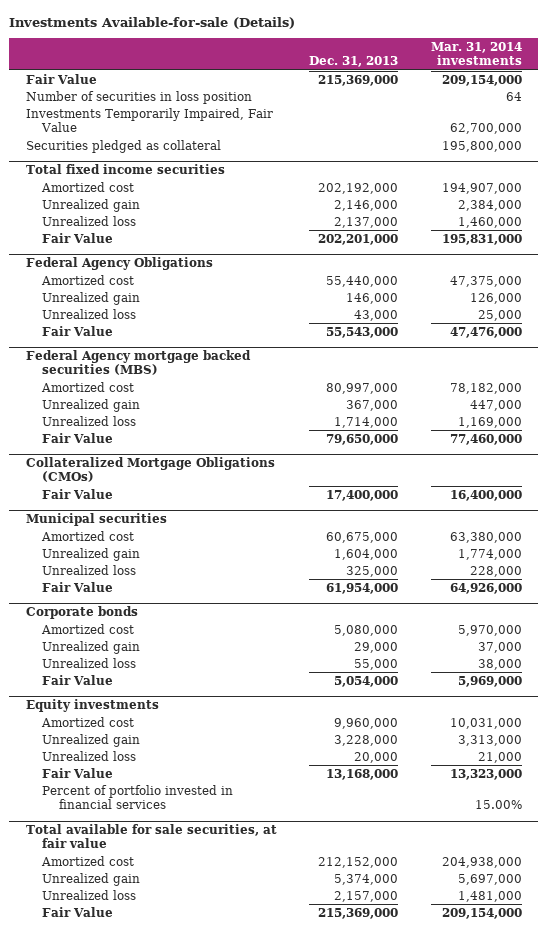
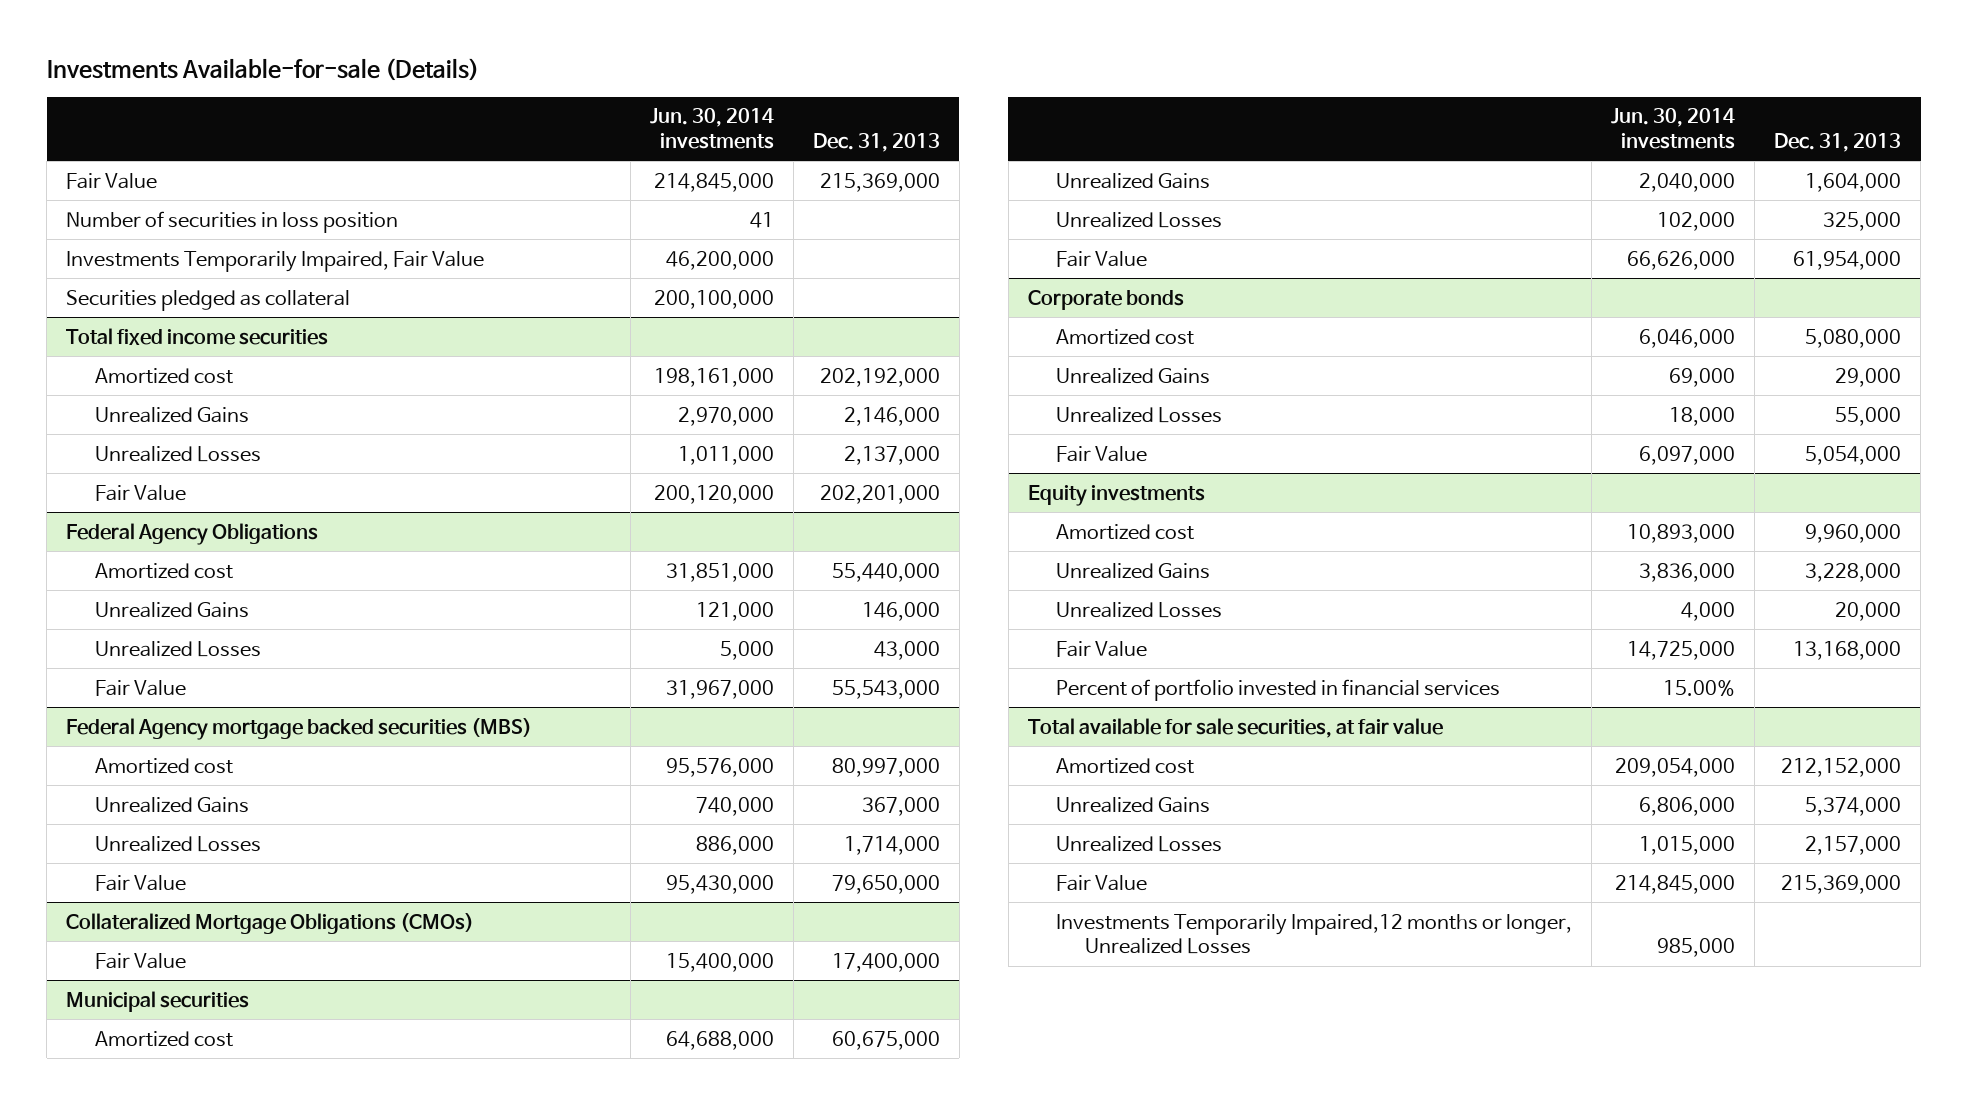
[430,41,522,66] Mar. 31, 2014 investments -> none
none -> [649,108,774,149] Jun. 30, 2014 investments
[42,198,141,212] Unrealized gain -> [94,406,249,423] Unrealized Gains
[42,215,137,226] Unrealized loss -> [94,445,261,462] Unrealized Losses
[42,291,141,305] Unrealized gain -> [94,601,249,618] Unrealized Gains
[42,308,137,319] Unrealized loss -> [94,640,261,657] Unrealized Losses
[42,398,141,412] Unrealized gain -> [94,796,249,813] Unrealized Gains
[42,415,137,426] Unrealized loss -> [94,835,261,852] Unrealized Losses
[42,547,141,561] Unrealized gain -> [1056,172,1211,189] Unrealized Gains
[42,564,137,575] Unrealized loss -> [1056,211,1223,228] Unrealized Losses
[42,640,141,654] Unrealized gain -> [1056,367,1211,384] Unrealized Gains
[42,657,137,668] Unrealized loss -> [1056,406,1223,423] Unrealized Losses
[42,733,141,747] Unrealized gain -> [1056,562,1211,579] Unrealized Gains
[42,750,137,761] Unrealized loss -> [1056,601,1223,618] Unrealized Losses
[42,872,141,886] Unrealized gain -> [1056,796,1211,813] Unrealized Gains
[42,889,137,900] Unrealized loss -> [1056,835,1223,852] Unrealized Losses
none -> [1056,913,1573,955] Investments Temporarily Impaired,12 months or longer, Unrealized Losses

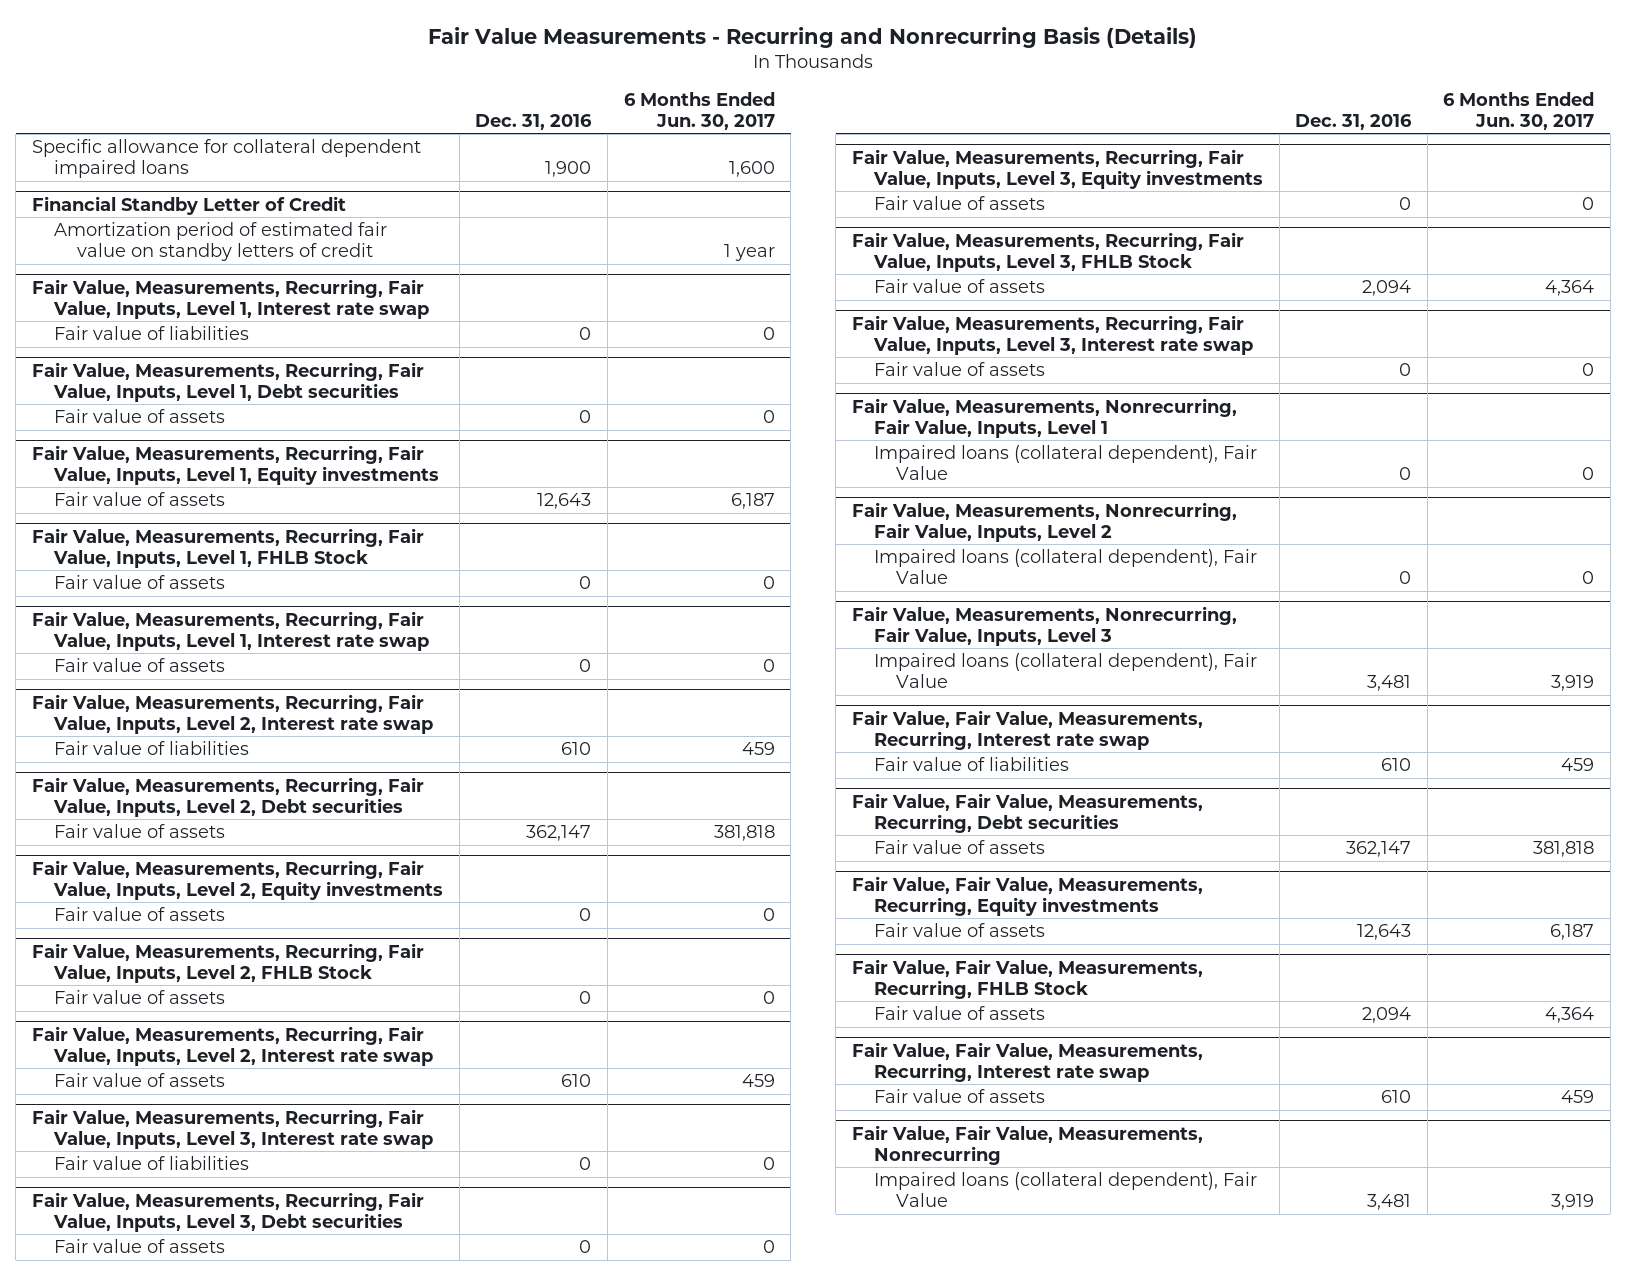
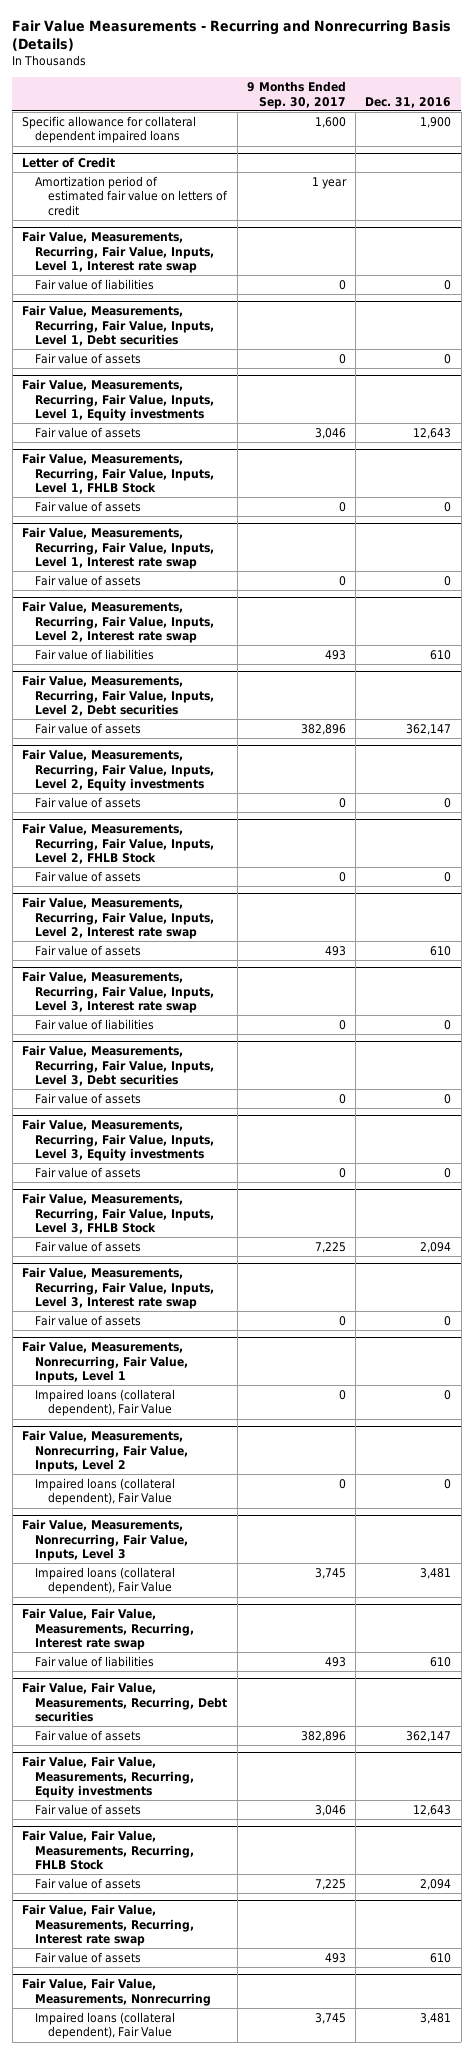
[623,91,775,130] 6 Months Ended Jun. 30, 2017 -> none
none -> [246,81,346,109] 9 Months Ended Sep. 30, 2017
[32,195,347,215] Financial Standby Letter of Credit -> [22,157,116,169] Letter of Credit
[54,222,388,262] Amortization period of estimated fair value on standby letters of credit -> [35,175,229,216] Amortization period of estimated fair value on letters of credit

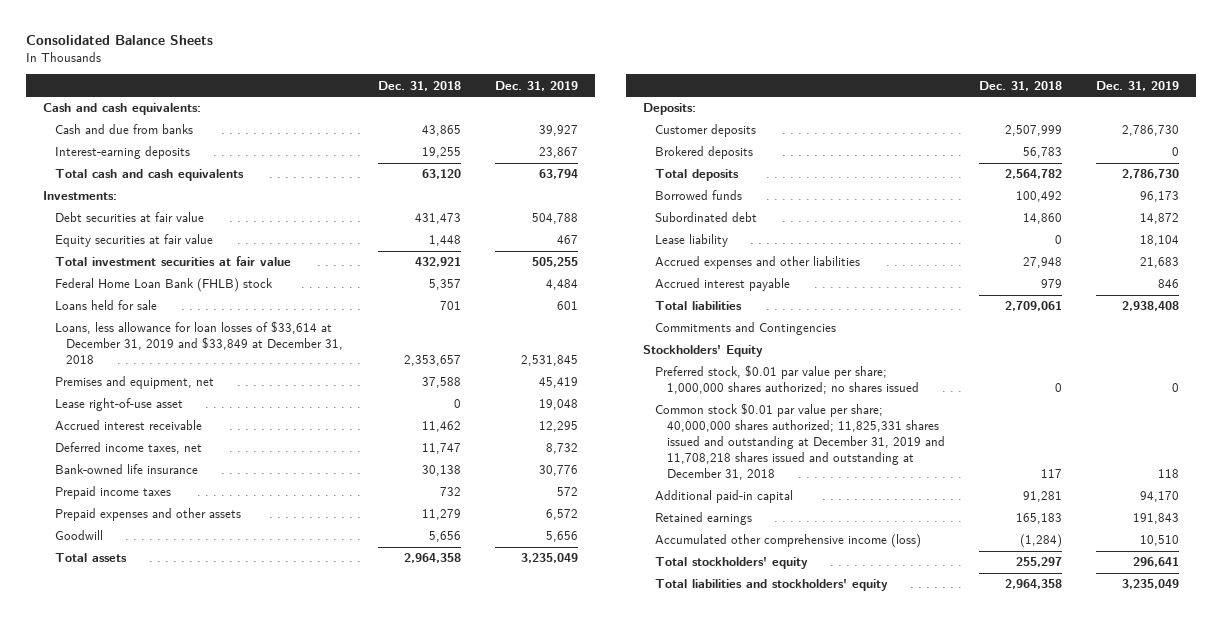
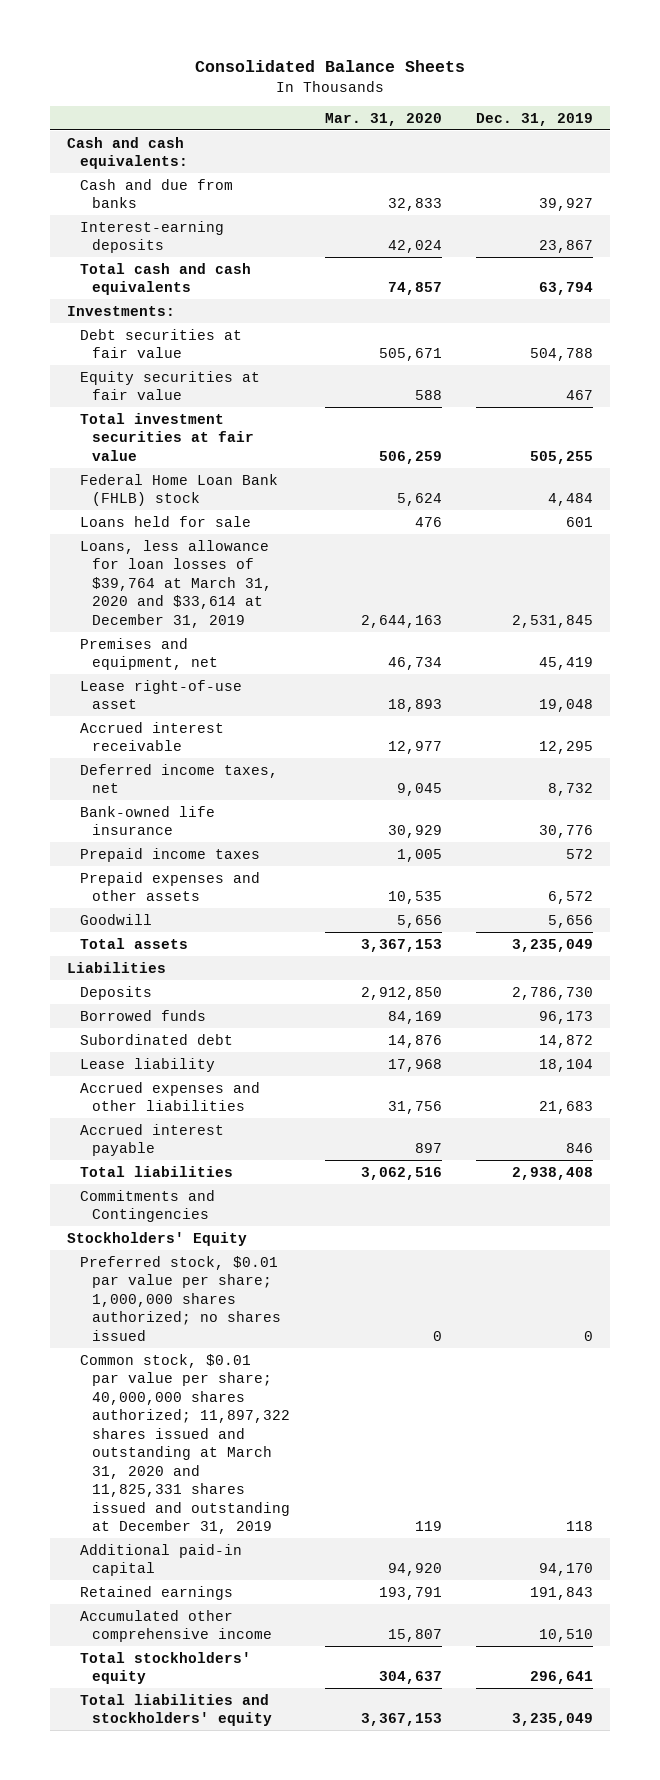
[378,80,462,91] Dec. 31, 2018 -> none
none -> [324,112,442,126] Mar. 31, 2020
[54,321,344,365] Loans, less allowance for loan losses of $33,614 at December 31, 2019 and $33,849 at December 31, 2018 -> [79,539,273,628] Loans, less allowance for loan losses of $39,764 at March 31, 2020 and $33,614 at December 31, 2019
[643,103,697,116] Deposits: -> none
[655,124,757,138] Customer deposits -> none
[655,146,754,160] Brokered deposits -> none
none -> [66,961,166,973] Liabilities
[655,169,740,182] Total deposits -> [79,985,152,1000] Deposits
[655,403,945,480] Common stock $0.01 par value per share; 40,000,000 shares authorized; 11,825,331 shares issued and outstanding at December 31, 2019 and 11,708,218 shares issued and outstanding at December 31, 2018 -> [79,1353,291,1535] Common stock, $0.01 par value per share; 40,000,000 shares authorized; 11,897,322 shares issued and outstanding at March 31, 2020 and 11,825,331 shares issued and outstanding at December 31, 2019
[655,534,922,549] Accumulated other comprehensive income (loss) -> [79,1609,273,1643] Accumulated other comprehensive income

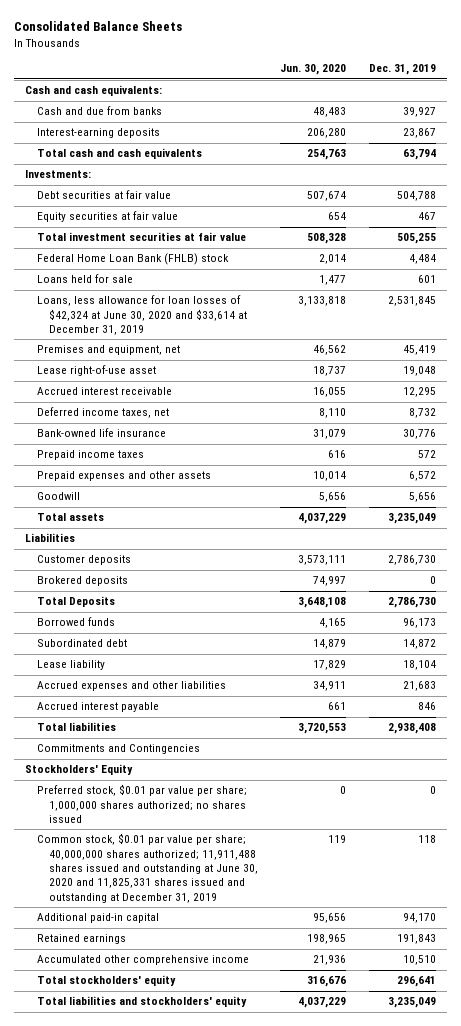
[324,112,442,126] Mar. 31, 2020 -> none
none -> [280,64,347,76] Jun. 30, 2020
[79,539,273,628] Loans, less allowance for loan losses of $39,764 at March 31, 2020 and $33,614 at December 31, 2019 -> [36,295,247,336] Loans, less allowance for loan losses of $42,324 at June 30, 2020 and $33,614 at December 31, 2019
none -> [36,555,131,566] Customer deposits
none -> [36,576,128,587] Brokered deposits
[79,985,152,1000] Deposits -> [36,596,115,608] Total Deposits
[79,1353,291,1535] Common stock, $0.01 par value per share; 40,000,000 shares authorized; 11,897,322 shares issued and outstanding at March 31, 2020 and 11,825,331 shares issued and outstanding at December 31, 2019 -> [36,833,258,903] Common stock, $0.01 par value per share; 40,000,000 shares authorized; 11,911,488 shares issued and outstanding at June 30, 2020 and 11,825,331 shares issued and outstanding at December 31, 2019

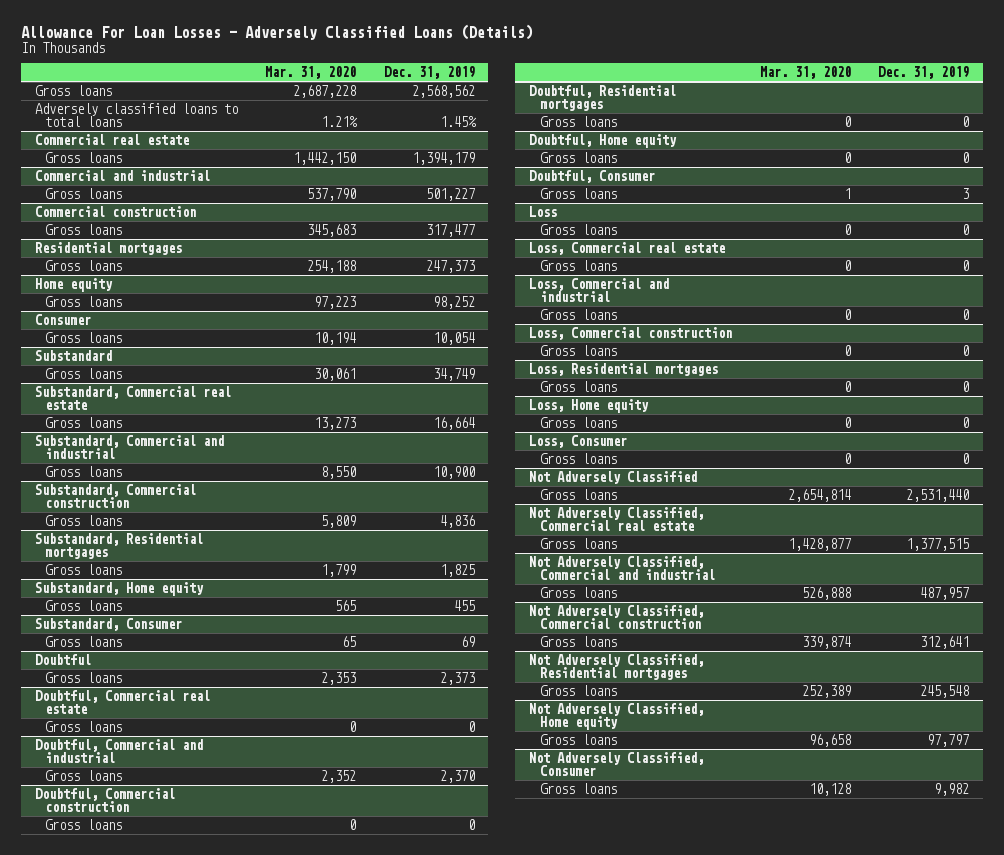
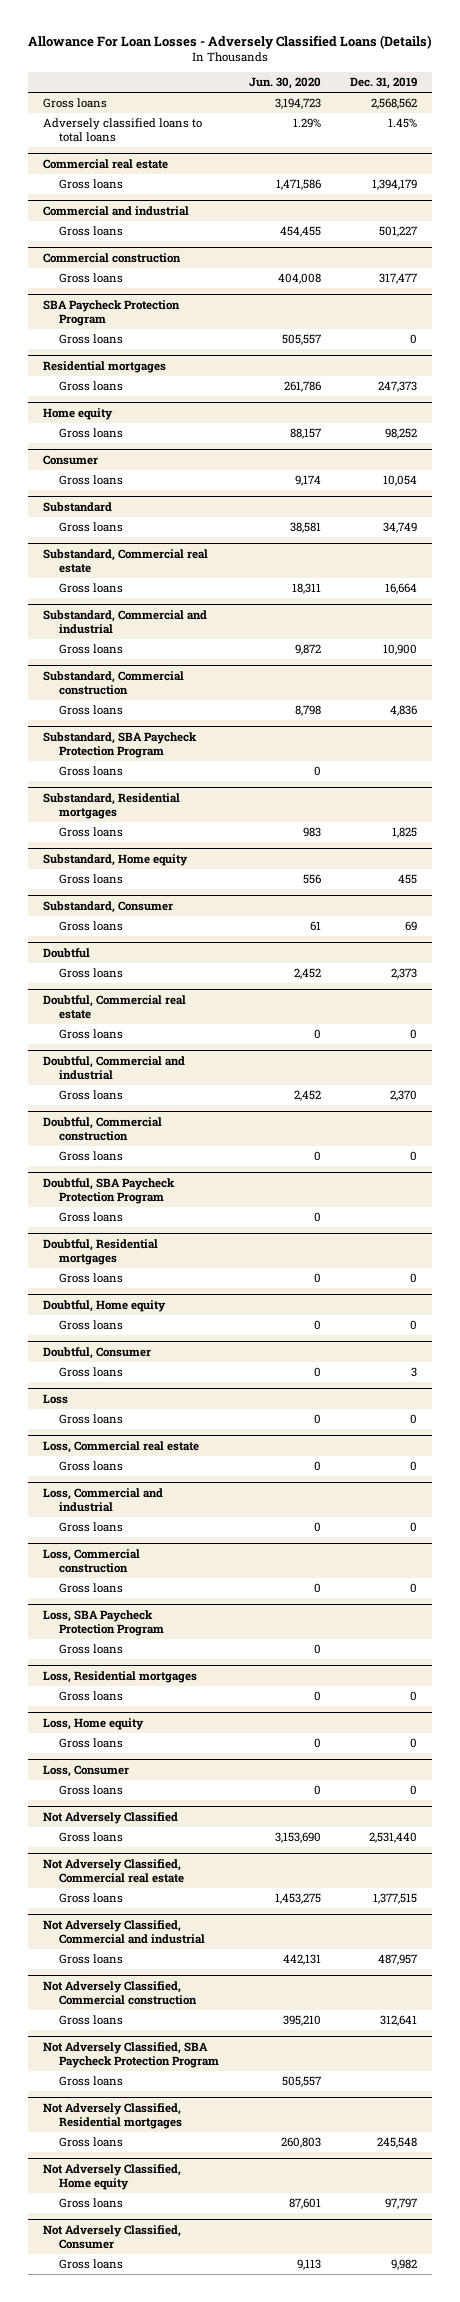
[265,66,357,80] Mar. 31, 2020 -> none
none -> [248,77,321,90] Jun. 30, 2020
none -> [42,300,180,326] SBA Paycheck Protection Program
none -> [58,334,123,345] Gross loans
none -> [42,732,197,758] Substandard, SBA Paycheck Protection Program
none -> [58,766,123,777] Gross loans
none -> [42,1178,175,1204] Doubtful, SBA Paycheck Protection Program
none -> [58,1212,123,1223] Gross loans
none -> [42,1610,164,1636] Loss, SBA Paycheck Protection Program
none -> [58,1644,123,1655] Gross loans
none -> [42,2042,219,2068] Not Adversely Classified, SBA Paycheck Protection Program
none -> [58,2076,123,2087] Gross loans

